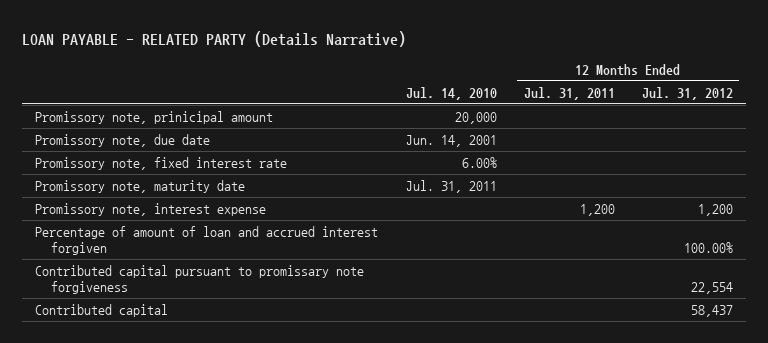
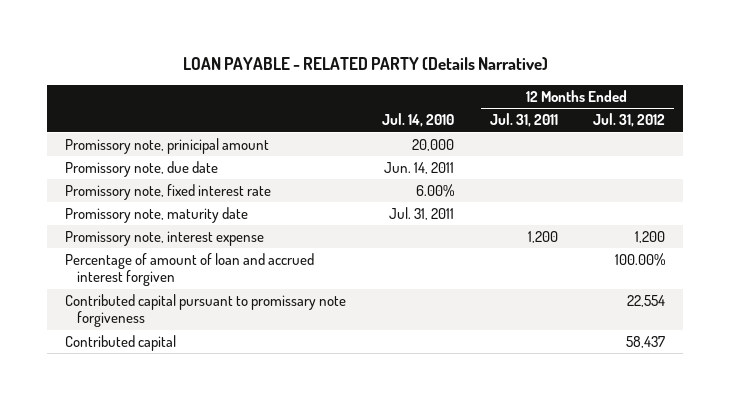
[405,135,497,148] Jun. 14, 2001 -> [383,162,454,175] Jun. 14, 2011

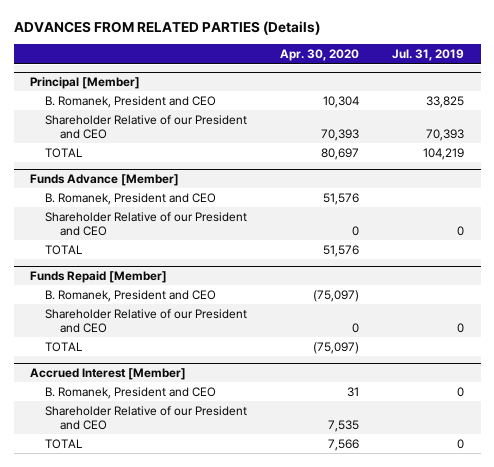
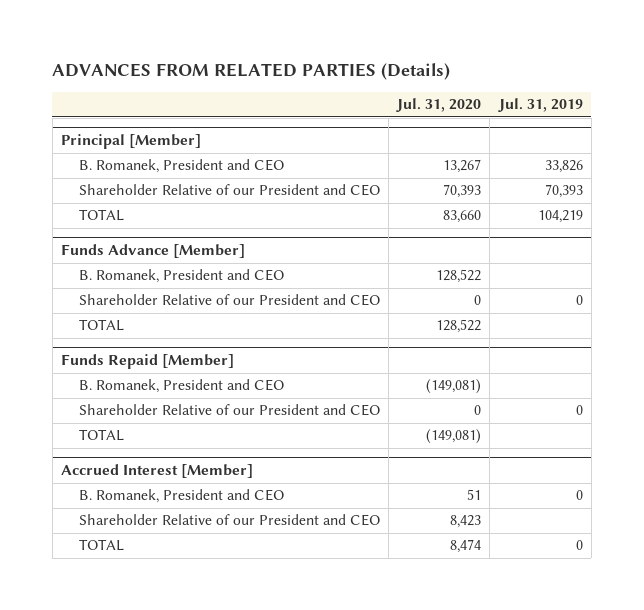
[280,49,360,62] Apr. 30, 2020 -> none
none -> [396,98,482,113] Jul. 31, 2020
[426,95,465,108] 33,825 -> [544,160,583,174] 33,826

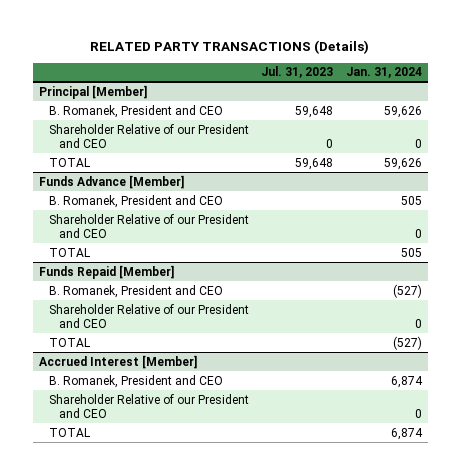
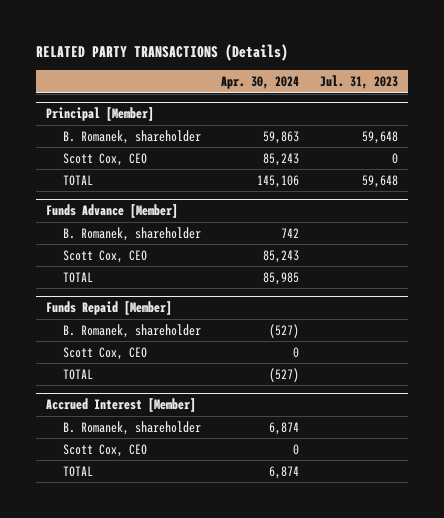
[345,67,422,79] Jan. 31, 2024 -> none
none -> [221,76,300,90] Apr. 30, 2024
[49,104,224,118] B. Romanek, President and CEO -> [62,129,201,144] B. Romanek, shareholder
[49,123,250,148] Shareholder Relative of our President and CEO -> [62,152,147,166] Scott Cox, CEO
[49,194,224,208] B. Romanek, President and CEO -> [62,226,201,241] B. Romanek, shareholder
[49,213,250,238] Shareholder Relative of our President and CEO -> [62,249,147,263] Scott Cox, CEO
[49,284,224,298] B. Romanek, President and CEO -> [62,323,201,338] B. Romanek, shareholder
[49,303,250,328] Shareholder Relative of our President and CEO -> [62,346,147,360] Scott Cox, CEO
[49,374,224,388] B. Romanek, President and CEO -> [62,420,201,435] B. Romanek, shareholder
[49,393,250,418] Shareholder Relative of our President and CEO -> [62,443,147,457] Scott Cox, CEO

